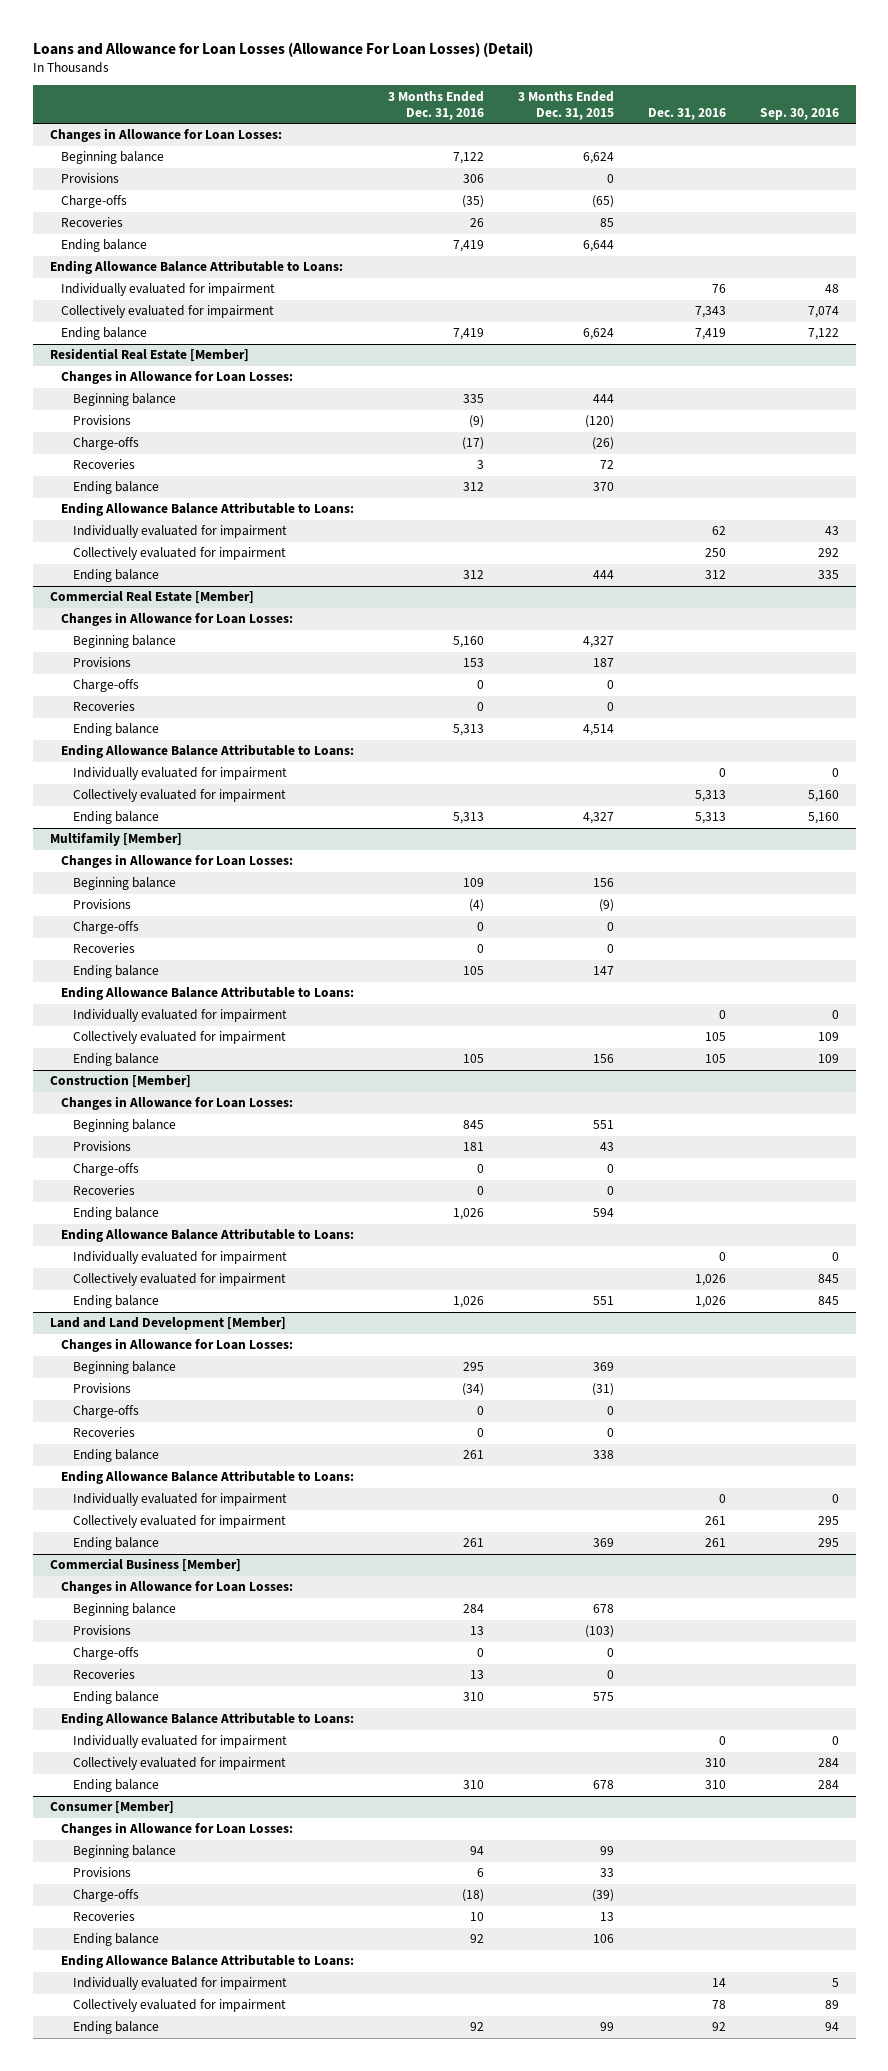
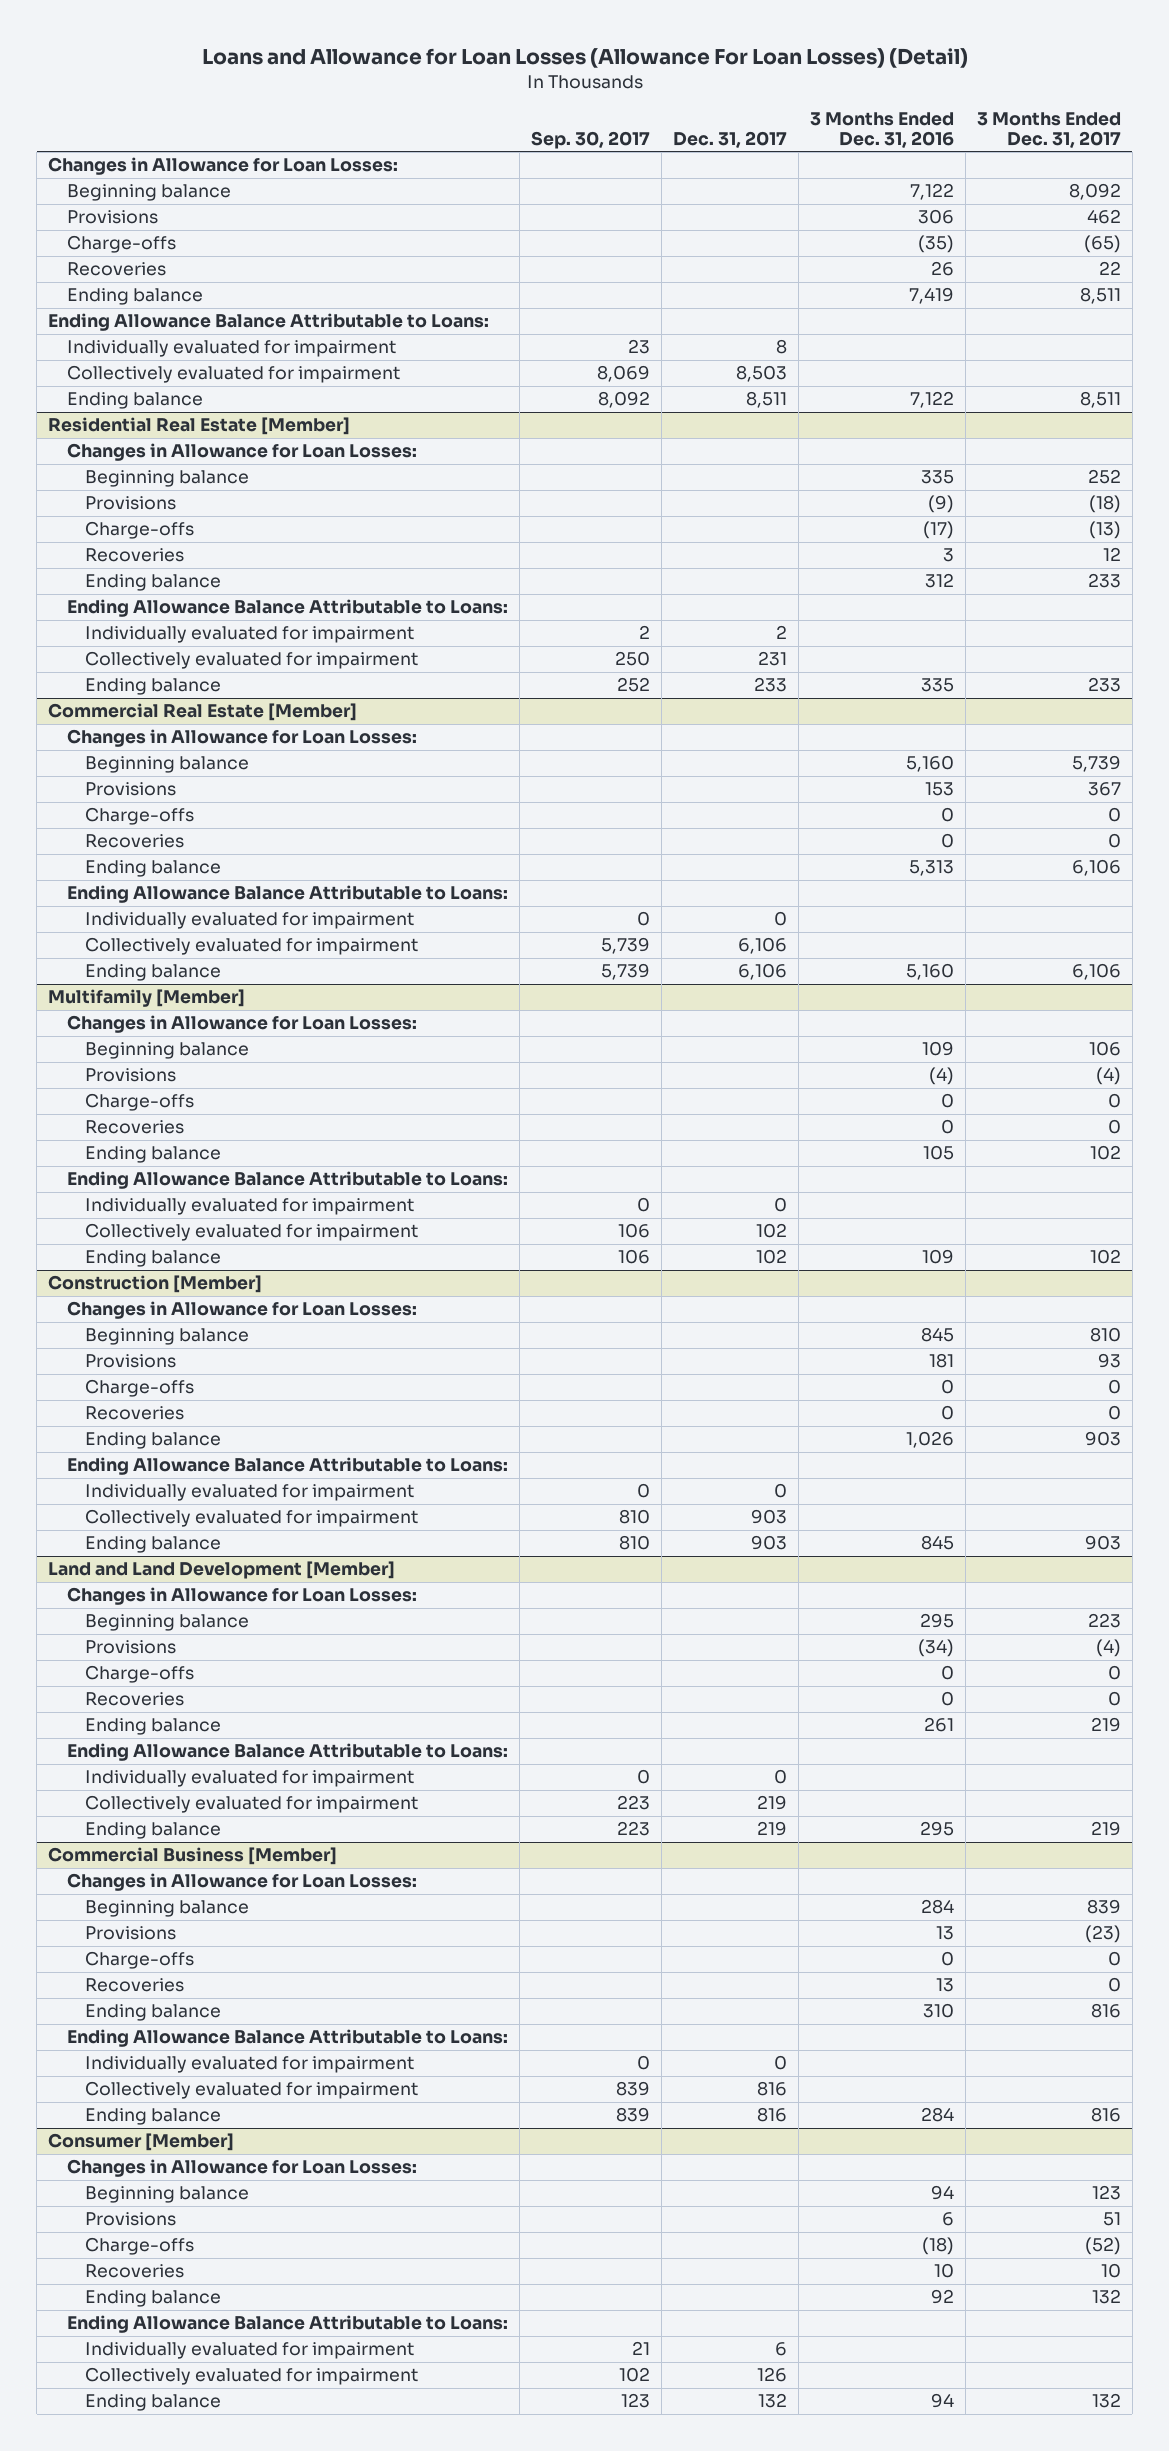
[517,90,614,120] 3 Months Ended Dec. 31, 2015 -> none
[647,107,726,120] Dec. 31, 2016 -> none
[759,107,839,120] Sep. 30, 2016 -> none
none -> [530,131,650,150] Sep. 30, 2017
none -> [672,131,787,149] Dec. 31, 2017
none -> [976,111,1121,149] 3 Months Ended Dec. 31, 2017
[453,328,485,341] 7,419 -> [909,391,954,409] 7,122
[463,570,485,580] 312 -> [920,678,954,693] 335
[453,812,485,825] 5,313 -> [905,963,954,981] 5,160
[463,1054,485,1064] 105 -> [921,1249,954,1265] 109
[453,1296,485,1309] 1,026 -> [920,1535,954,1551] 845
[463,1538,485,1548] 261 -> [919,1821,954,1837] 295
[463,1780,485,1790] 310 -> [920,2107,954,2123] 284
[470,2022,485,2032] 92 -> [930,2393,954,2409] 94

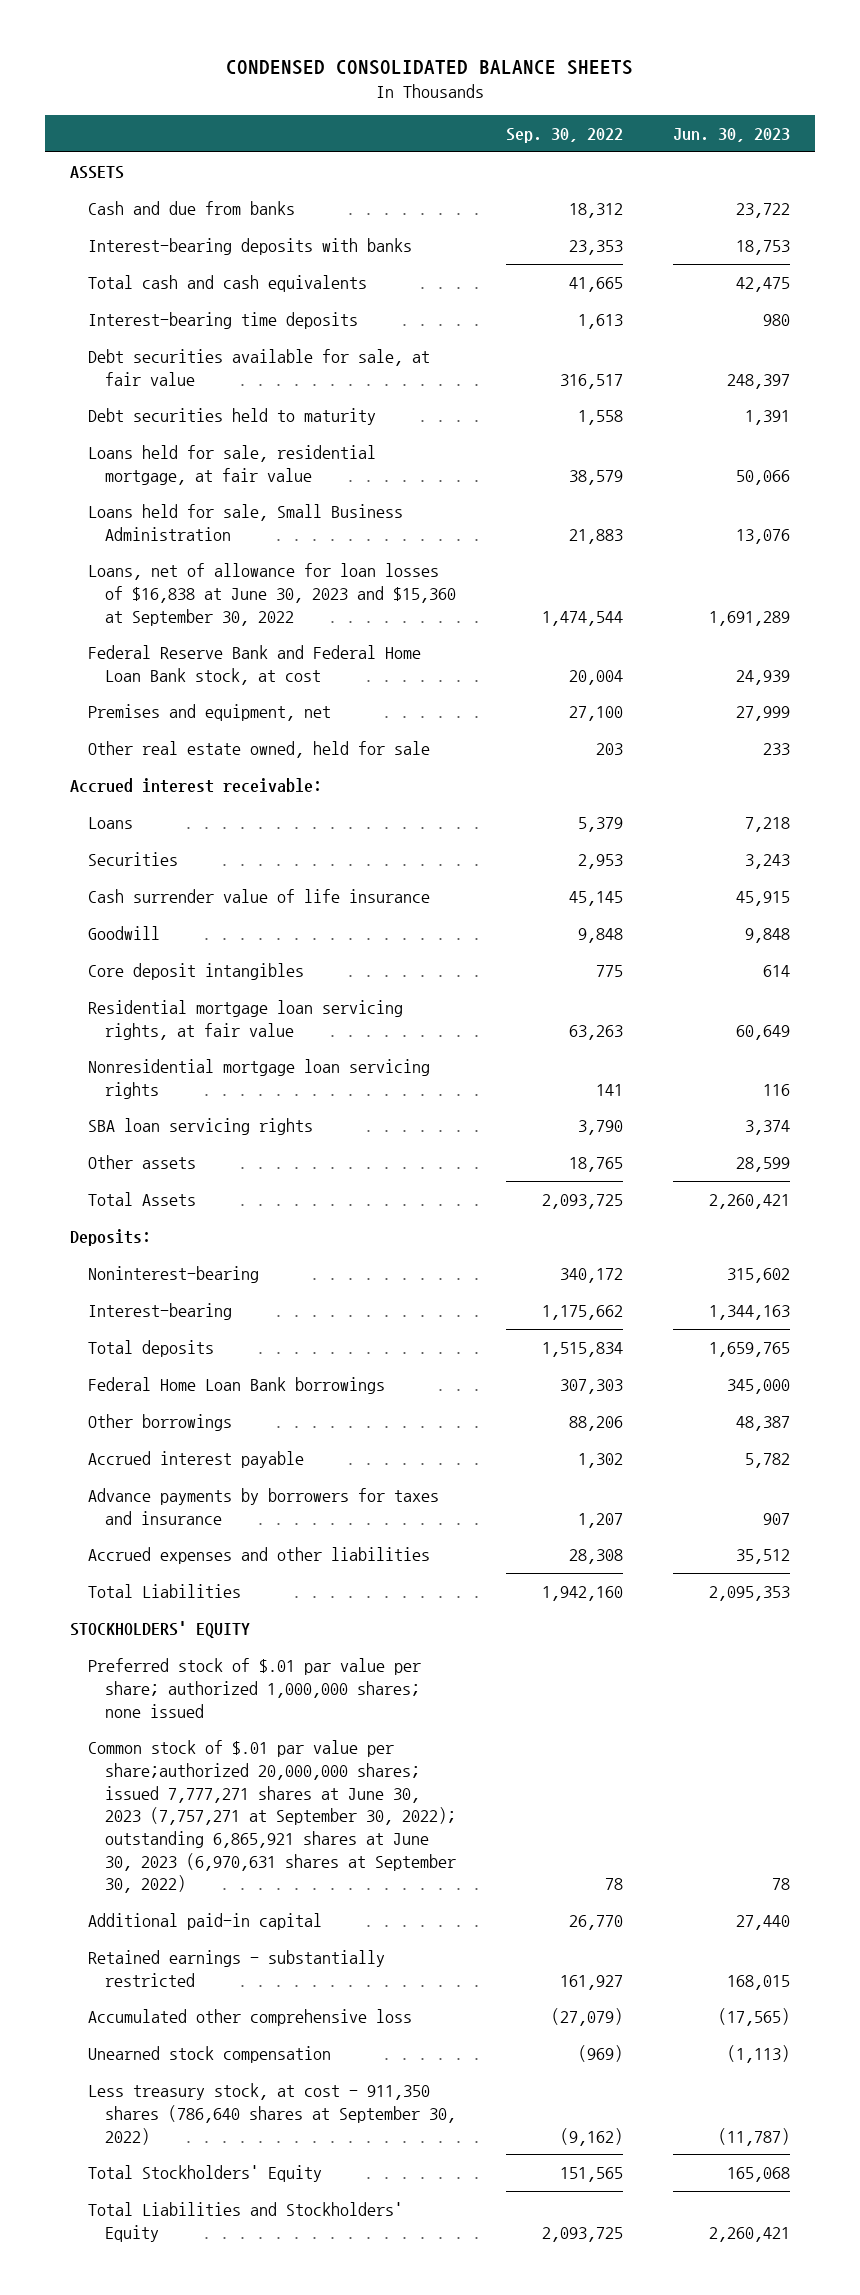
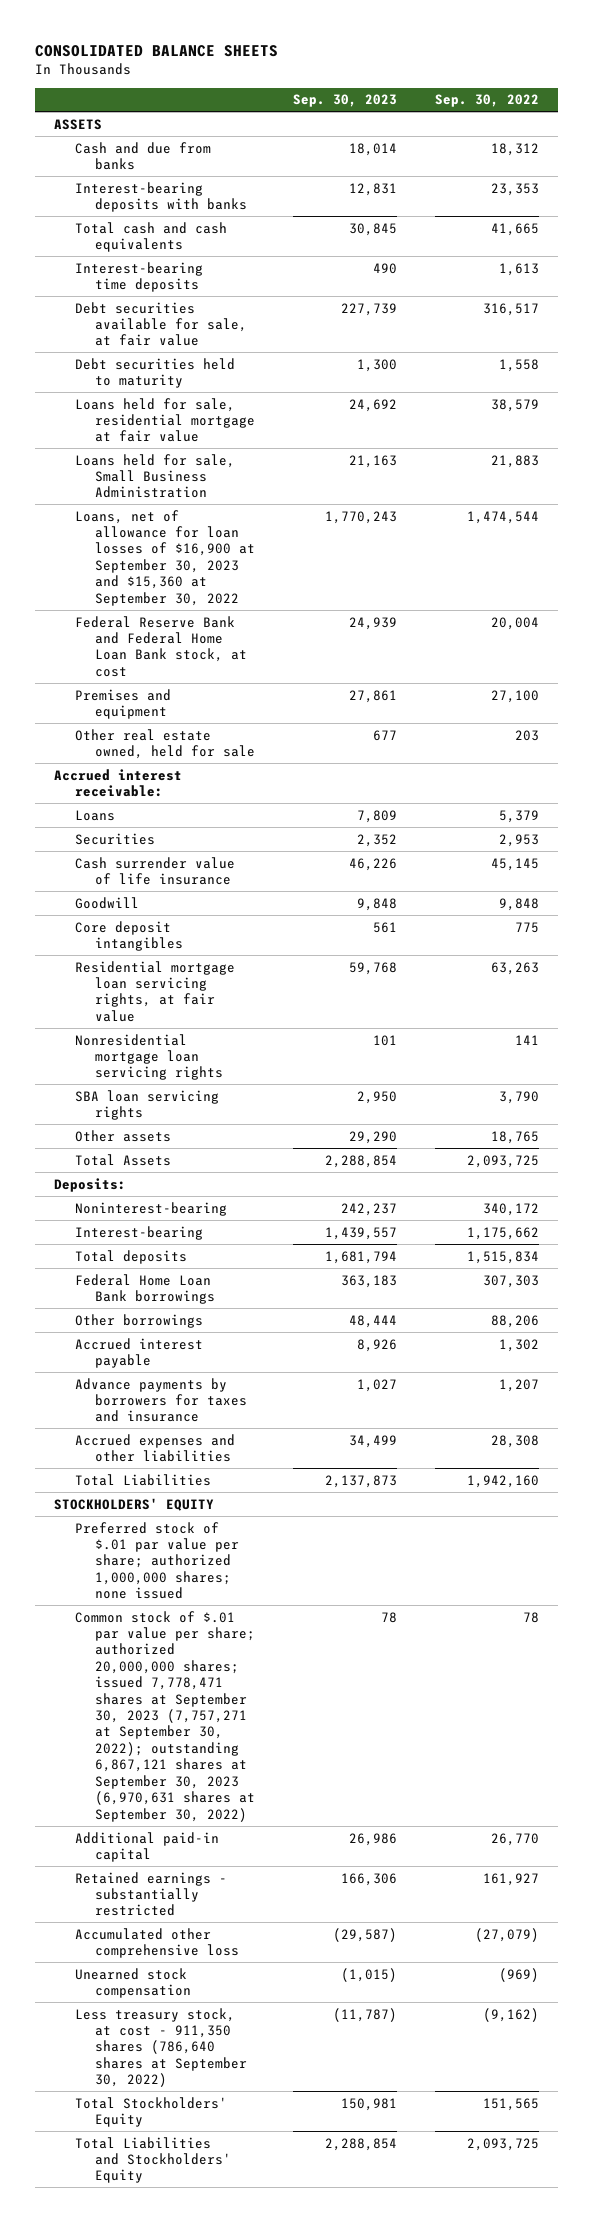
[225,59,633,75] CONDENSED CONSOLIDATED BALANCE SHEETS -> [35,45,279,58] CONSOLIDATED BALANCE SHEETS
[672,128,790,143] Jun. 30, 2023 -> none
none -> [293,94,398,108] Sep. 30, 2023
[87,445,376,485] Loans held for sale, residential mortgage, at fair value -> [74,397,256,443] Loans held for sale, residential mortgage at fair value
[87,563,457,626] Loans, net of allowance for loan losses of $16,838 at June 30, 2023 and $15,360 at September 30, 2022 -> [74,509,256,606] Loans, net of allowance for loan losses of $16,900 at September 30, 2023 and $15,360 at September 30, 2022
[87,704,331,722] Premises and equipment, net -> [74,688,171,719] Premises and equipment
[87,1740,457,1894] Common stock of $.01 par value per share;authorized 20,000,000 shares; issued 7,777,271 shares at June 30, 2023 (7,757,271 at September 30, 2022); outstanding 6,865,921 shares at June 30, 2023 (6,970,631 shares at September 30, 2022) -> [74,1610,256,1822] Common stock of $.01 par value per share; authorized 20,000,000 shares; issued 7,778,471 shares at September 30, 2023 (7,757,271 at September 30, 2022); outstanding 6,867,121 shares at September 30, 2023 (6,970,631 shares at September 30, 2022)

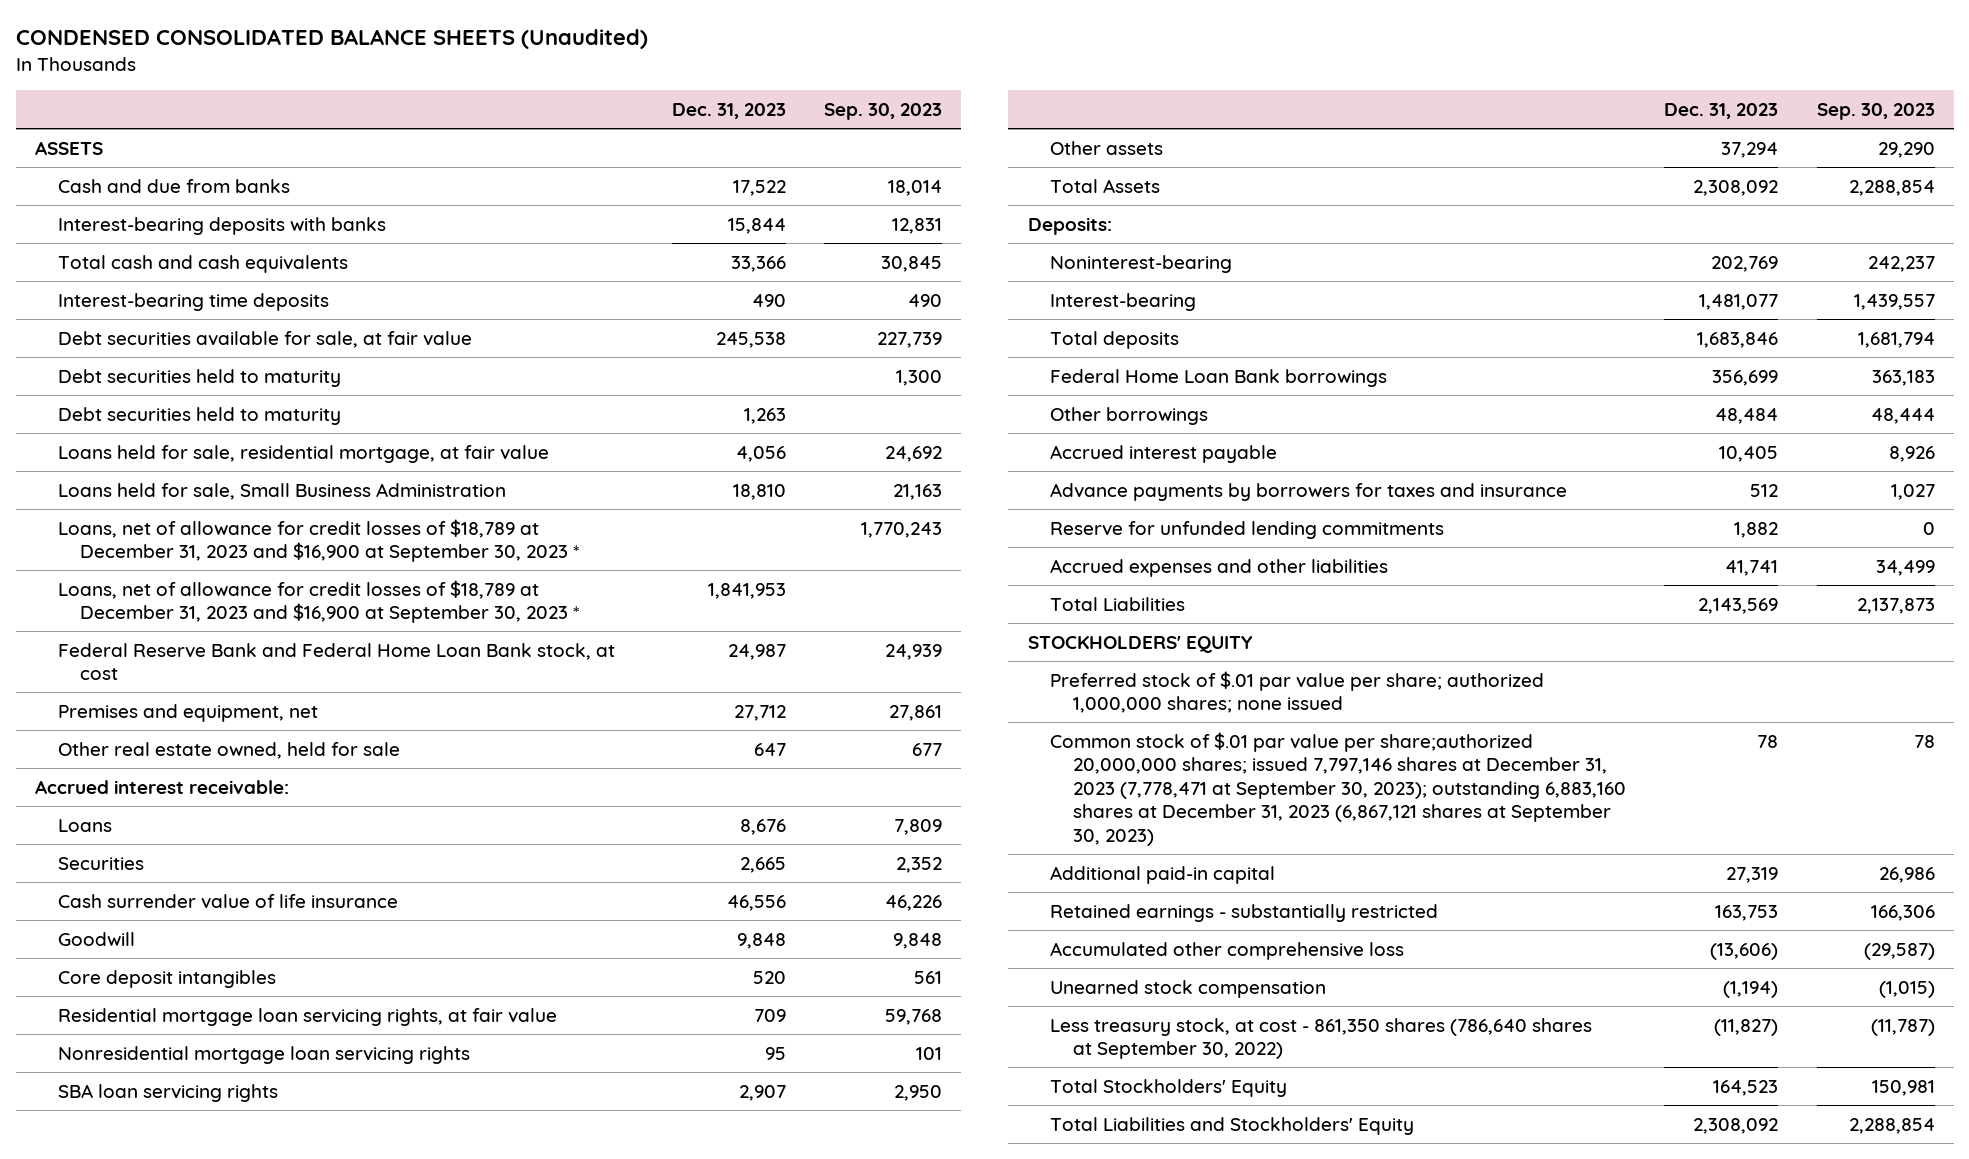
[35,45,279,58] CONSOLIDATED BALANCE SHEETS -> [15,29,648,50] CONDENSED CONSOLIDATED BALANCE SHEETS (Unaudited)
[435,94,540,108] Sep. 30, 2022 -> none
none -> [671,102,786,119] Dec. 31, 2023
none -> [57,406,341,425] Debt securities held to maturity
[74,397,256,443] Loans held for sale, residential mortgage at fair value -> [57,444,549,463] Loans held for sale, residential mortgage, at fair value
[74,509,256,606] Loans, net of allowance for loan losses of $16,900 at September 30, 2023 and $15,360 at September 30, 2022 -> [57,518,580,563] Loans, net of allowance for credit losses of $18,789 at December 31, 2023 and $16,900 at September 30, 2023 *
none -> [57,579,580,624] Loans, net of allowance for credit losses of $18,789 at December 31, 2023 and $16,900 at September 30, 2023 *
[74,688,171,719] Premises and equipment -> [57,703,318,722] Premises and equipment, net
none -> [1050,520,1445,539] Reserve for unfunded lending commitments
[74,1610,256,1822] Common stock of $.01 par value per share; authorized 20,000,000 shares; issued 7,778,471 shares at September 30, 2023 (7,757,271 at September 30, 2022); outstanding 6,867,121 shares at September 30, 2023 (6,970,631 shares at September 30, 2022) -> [1050,731,1627,846] Common stock of $.01 par value per share;authorized 20,000,000 shares; issued 7,797,146 shares at December 31, 2023 (7,778,471 at September 30, 2023); outstanding 6,883,160 shares at December 31, 2023 (6,867,121 shares at September 30, 2023)
[74,2007,248,2088] Less treasury stock, at cost - 911,350 shares (786,640 shares at September 30, 2022) -> [1050,1017,1593,1060] Less treasury stock, at cost - 861,350 shares (786,640 shares at September 30, 2022)

